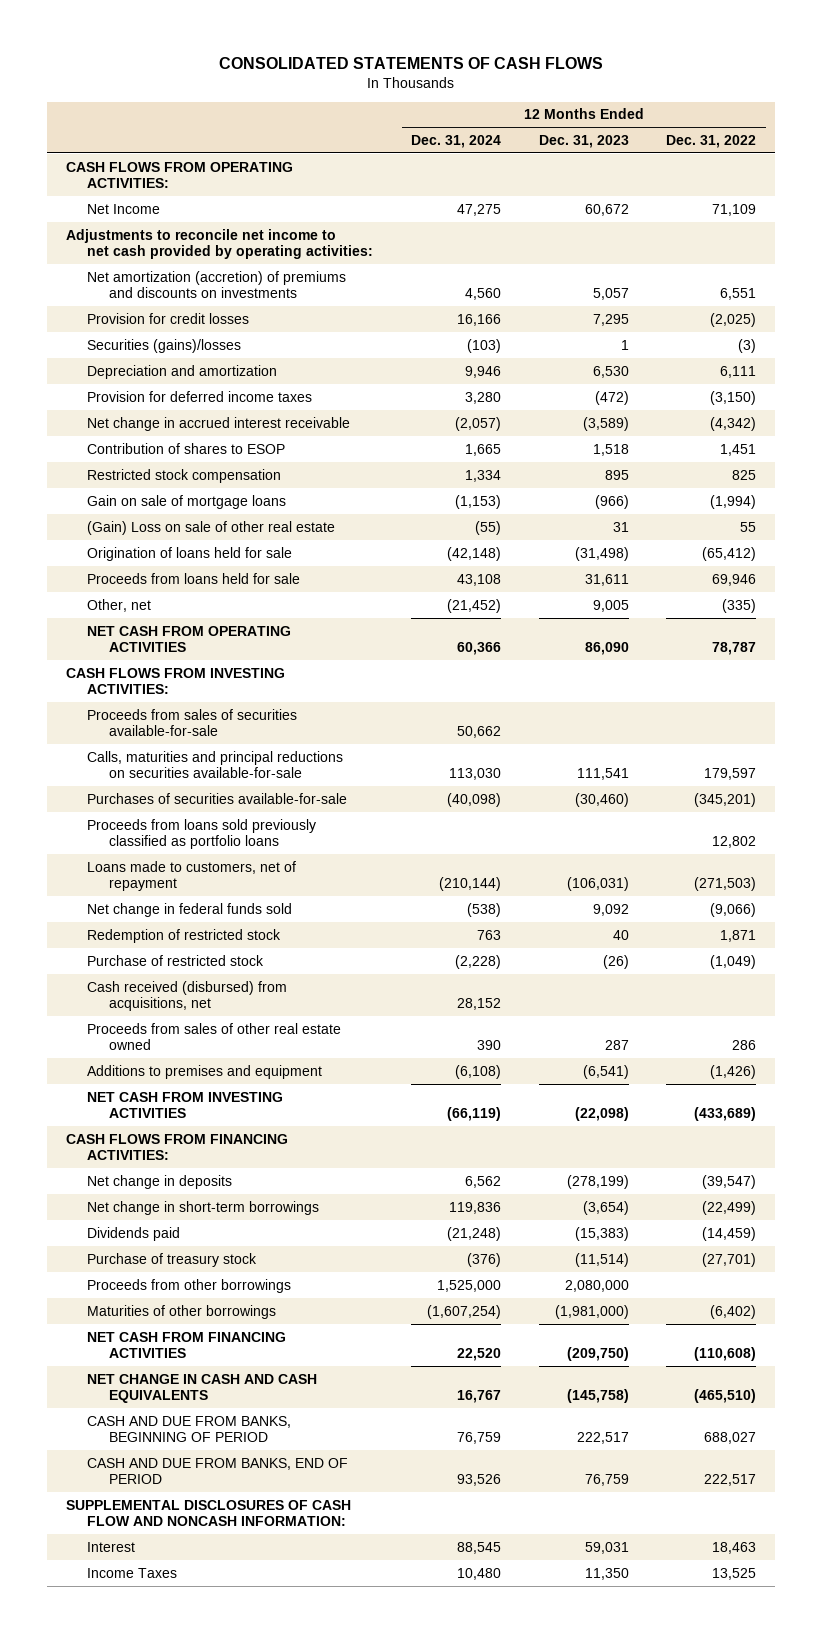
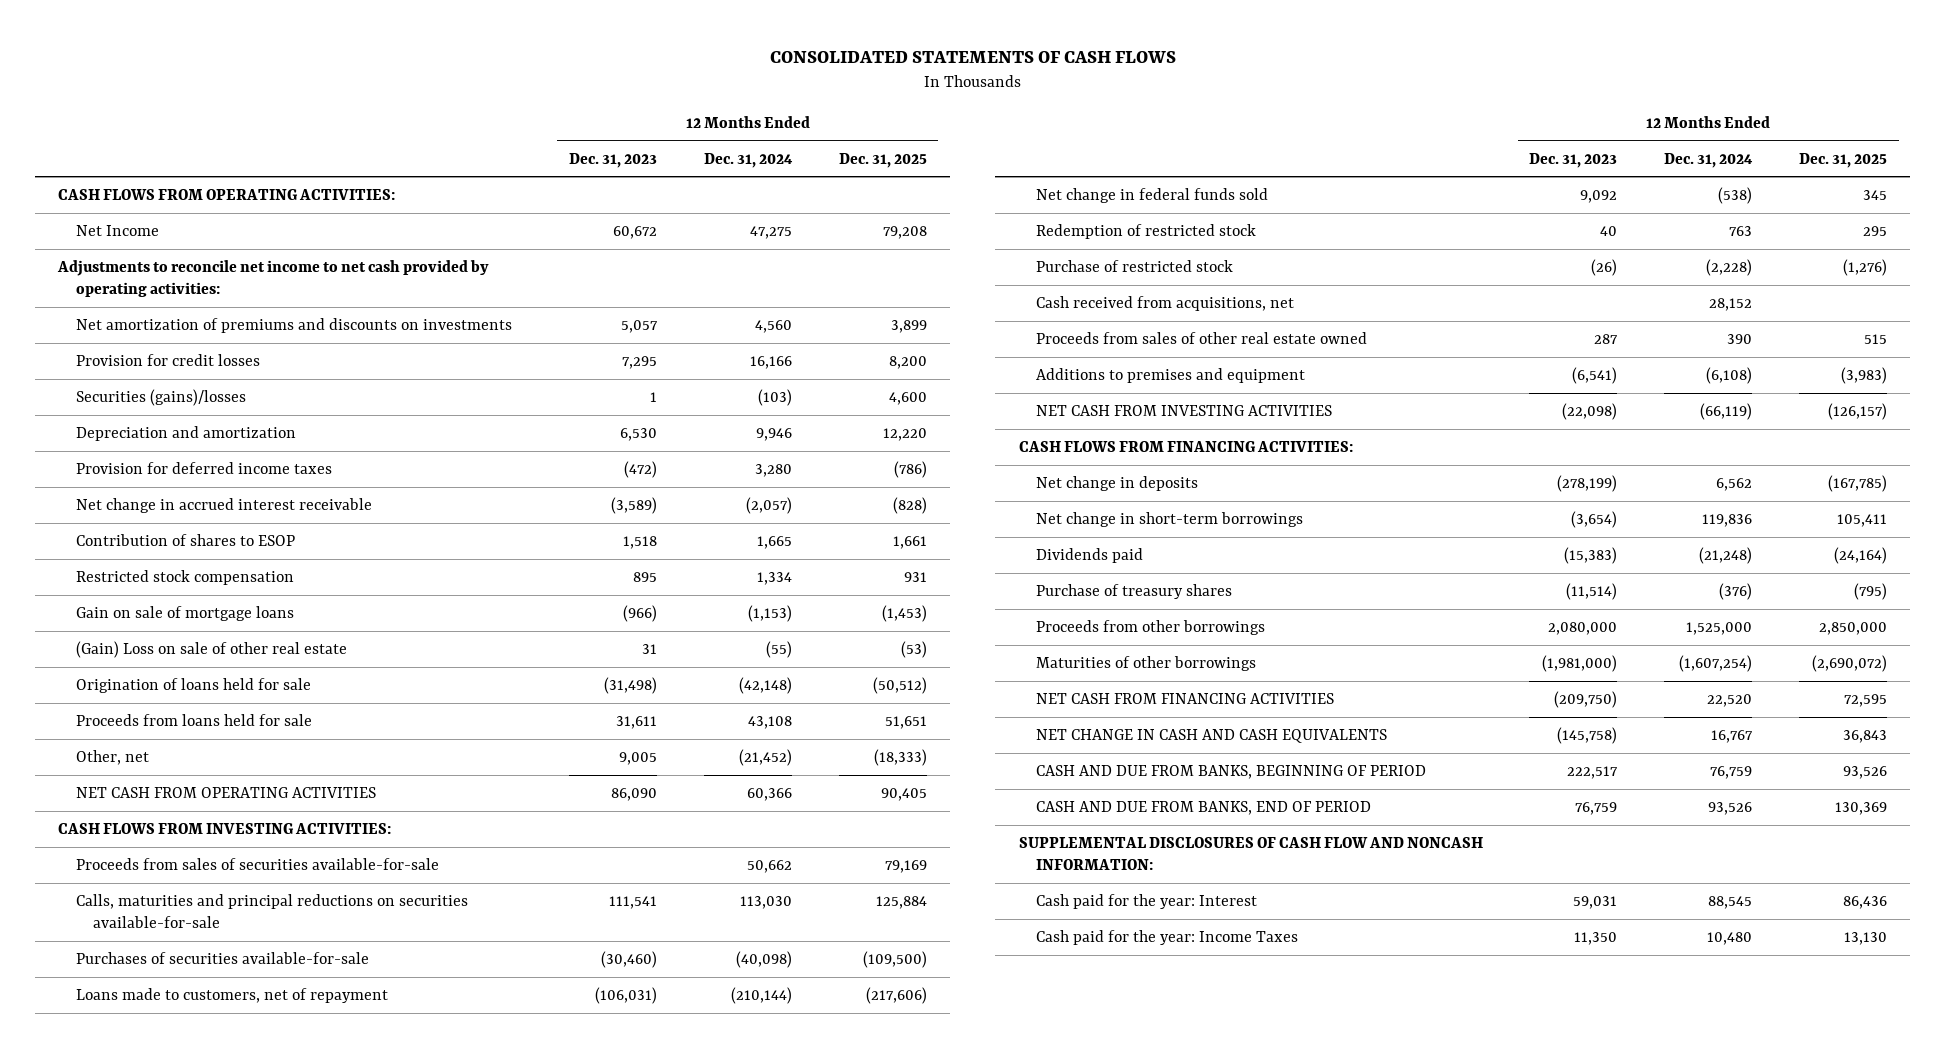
[666,135,757,149] Dec. 31, 2022 -> none
none -> [838,152,927,168] Dec. 31, 2025
[87,270,347,298] Net amortization (accretion) of premiums and discounts on investments -> [75,317,512,333] Net amortization of premiums and discounts on investments
[87,818,317,849] Proceeds from loans sold previously classified as portfolio loans -> none
[87,980,288,1011] Cash received (disbursed) from acquisitions, net -> [1035,295,1294,311] Cash received from acquisitions, net
[87,1252,258,1267] Purchase of treasury stock -> [1035,583,1232,599] Purchase of treasury shares
[87,1541,136,1552] Interest -> [1035,893,1257,909] Cash paid for the year: Interest
[87,1567,178,1578] Income Taxes -> [1035,929,1298,945] Cash paid for the year: Income Taxes

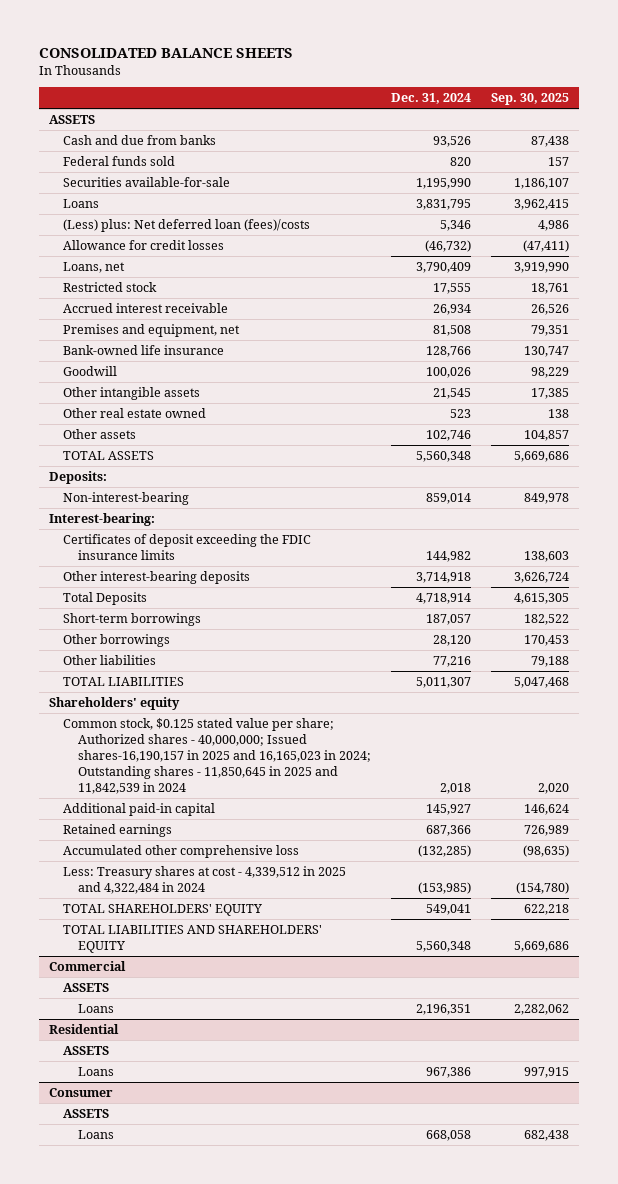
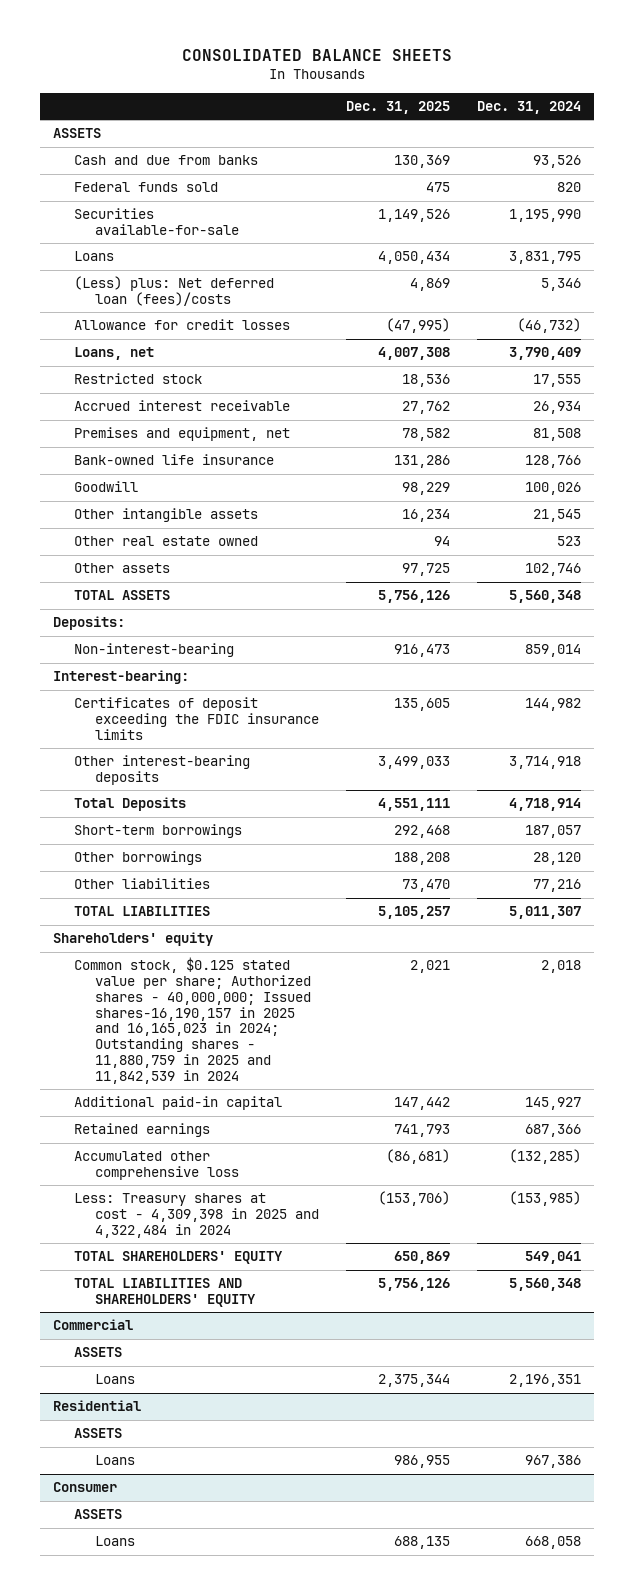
[490,93,569,106] Sep. 30, 2025 -> none
none -> [345,100,450,114] Dec. 31, 2025
[63,717,371,794] Common stock, $0.125 stated value per share; Authorized shares - 40,000,000; Issued shares-16,190,157 in 2025 and 16,165,023 in 2024; Outstanding shares - 11,850,645 in 2025 and 11,842,539 in 2024 -> [74,957,311,1084] Common stock, $0.125 stated value per share; Authorized shares - 40,000,000; Issued shares-16,190,157 in 2025 and 16,165,023 in 2024; Outstanding shares - 11,880,759 in 2025 and 11,842,539 in 2024
[63,865,347,894] Less: Treasury shares at cost - 4,339,512 in 2025 and 4,322,484 in 2024 -> [74,1193,319,1238] Less: Treasury shares at cost - 4,309,398 in 2025 and 4,322,484 in 2024

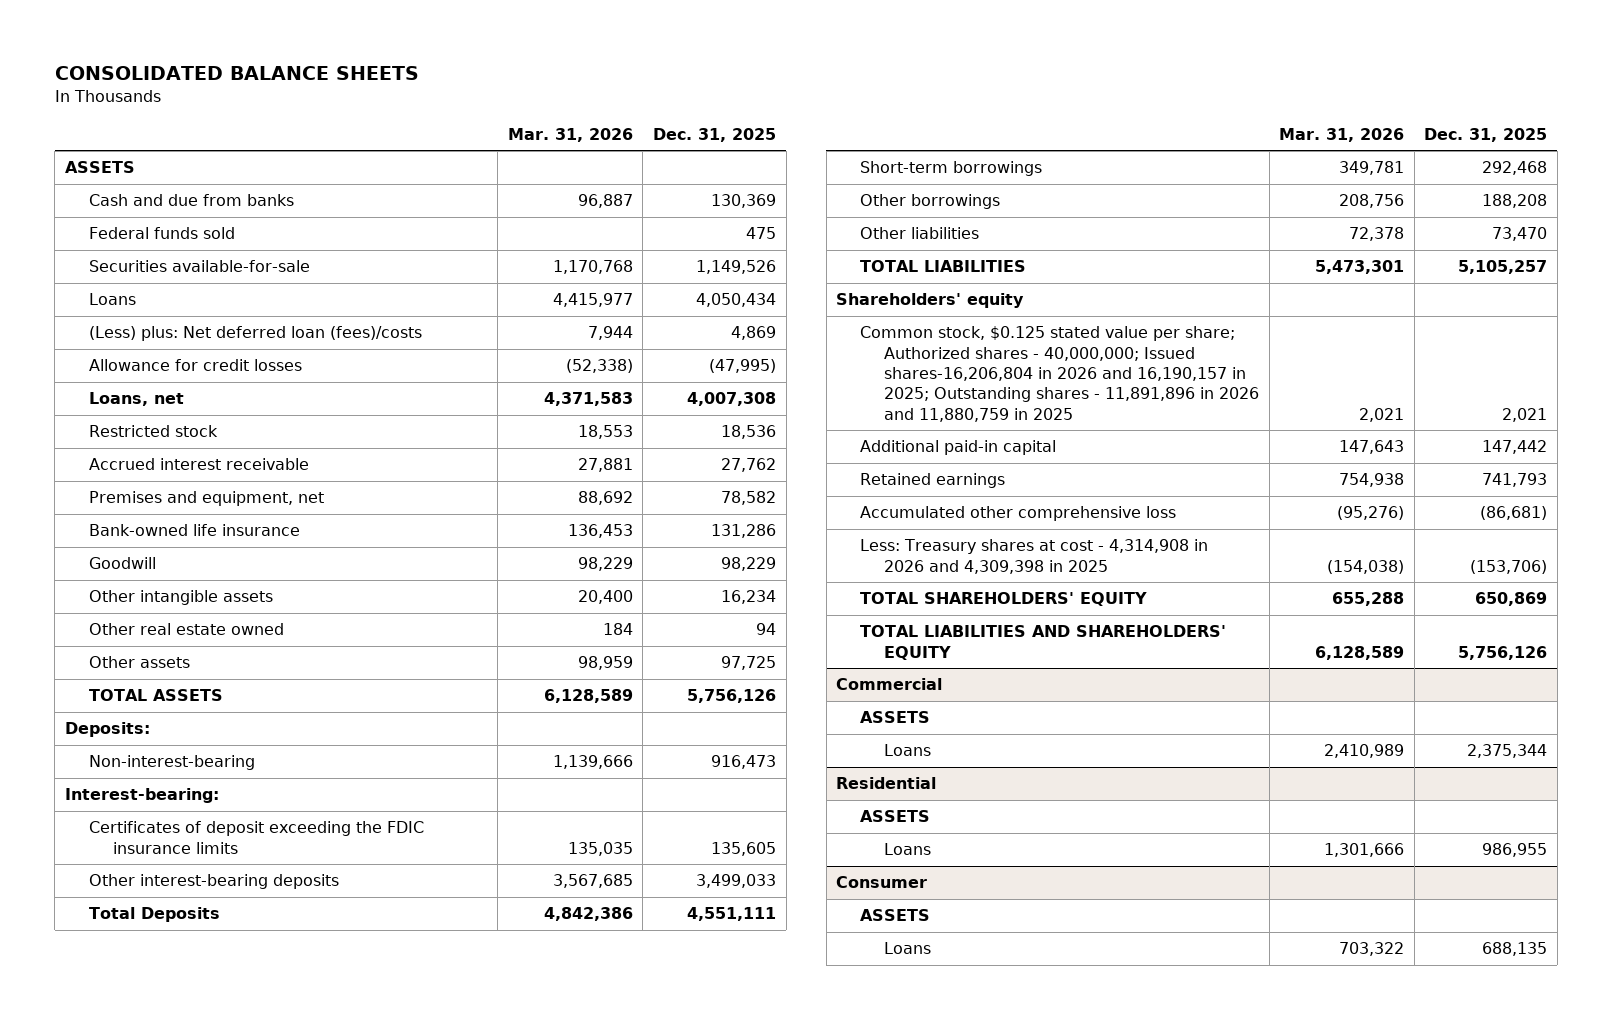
[476,100,581,114] Dec. 31, 2024 -> none
none -> [507,127,633,142] Mar. 31, 2026
[74,957,311,1084] Common stock, $0.125 stated value per share; Authorized shares - 40,000,000; Issued shares-16,190,157 in 2025 and 16,165,023 in 2024; Outstanding shares - 11,880,759 in 2025 and 11,842,539 in 2024 -> [860,326,1260,422] Common stock, $0.125 stated value per share; Authorized shares - 40,000,000; Issued shares-16,206,804 in 2026 and 16,190,157 in 2025; Outstanding shares - 11,891,896 in 2026 and 11,880,759 in 2025
[74,1193,319,1238] Less: Treasury shares at cost - 4,309,398 in 2025 and 4,322,484 in 2024 -> [860,539,1209,574] Less: Treasury shares at cost - 4,314,908 in 2026 and 4,309,398 in 2025

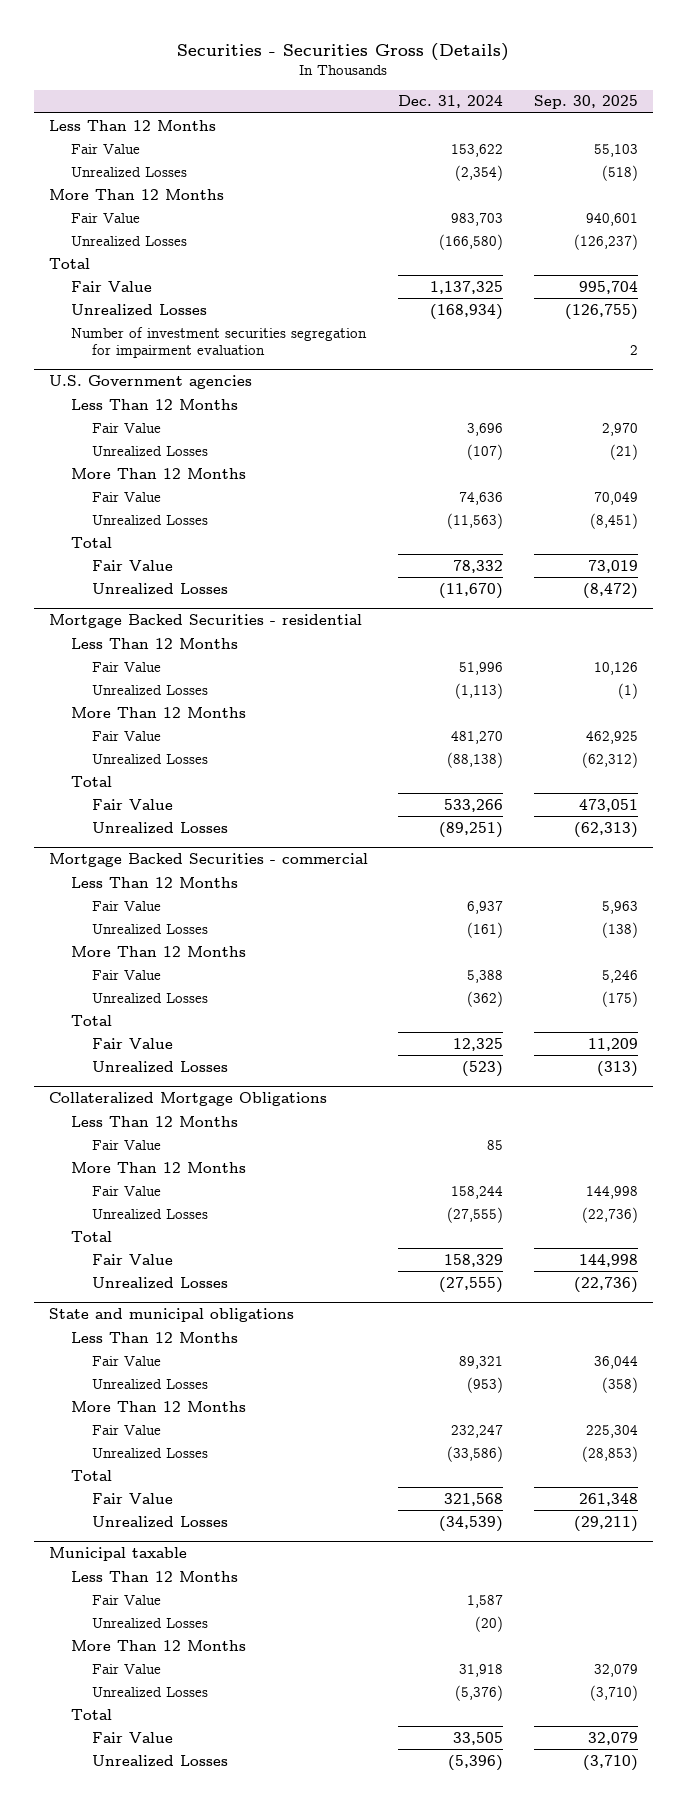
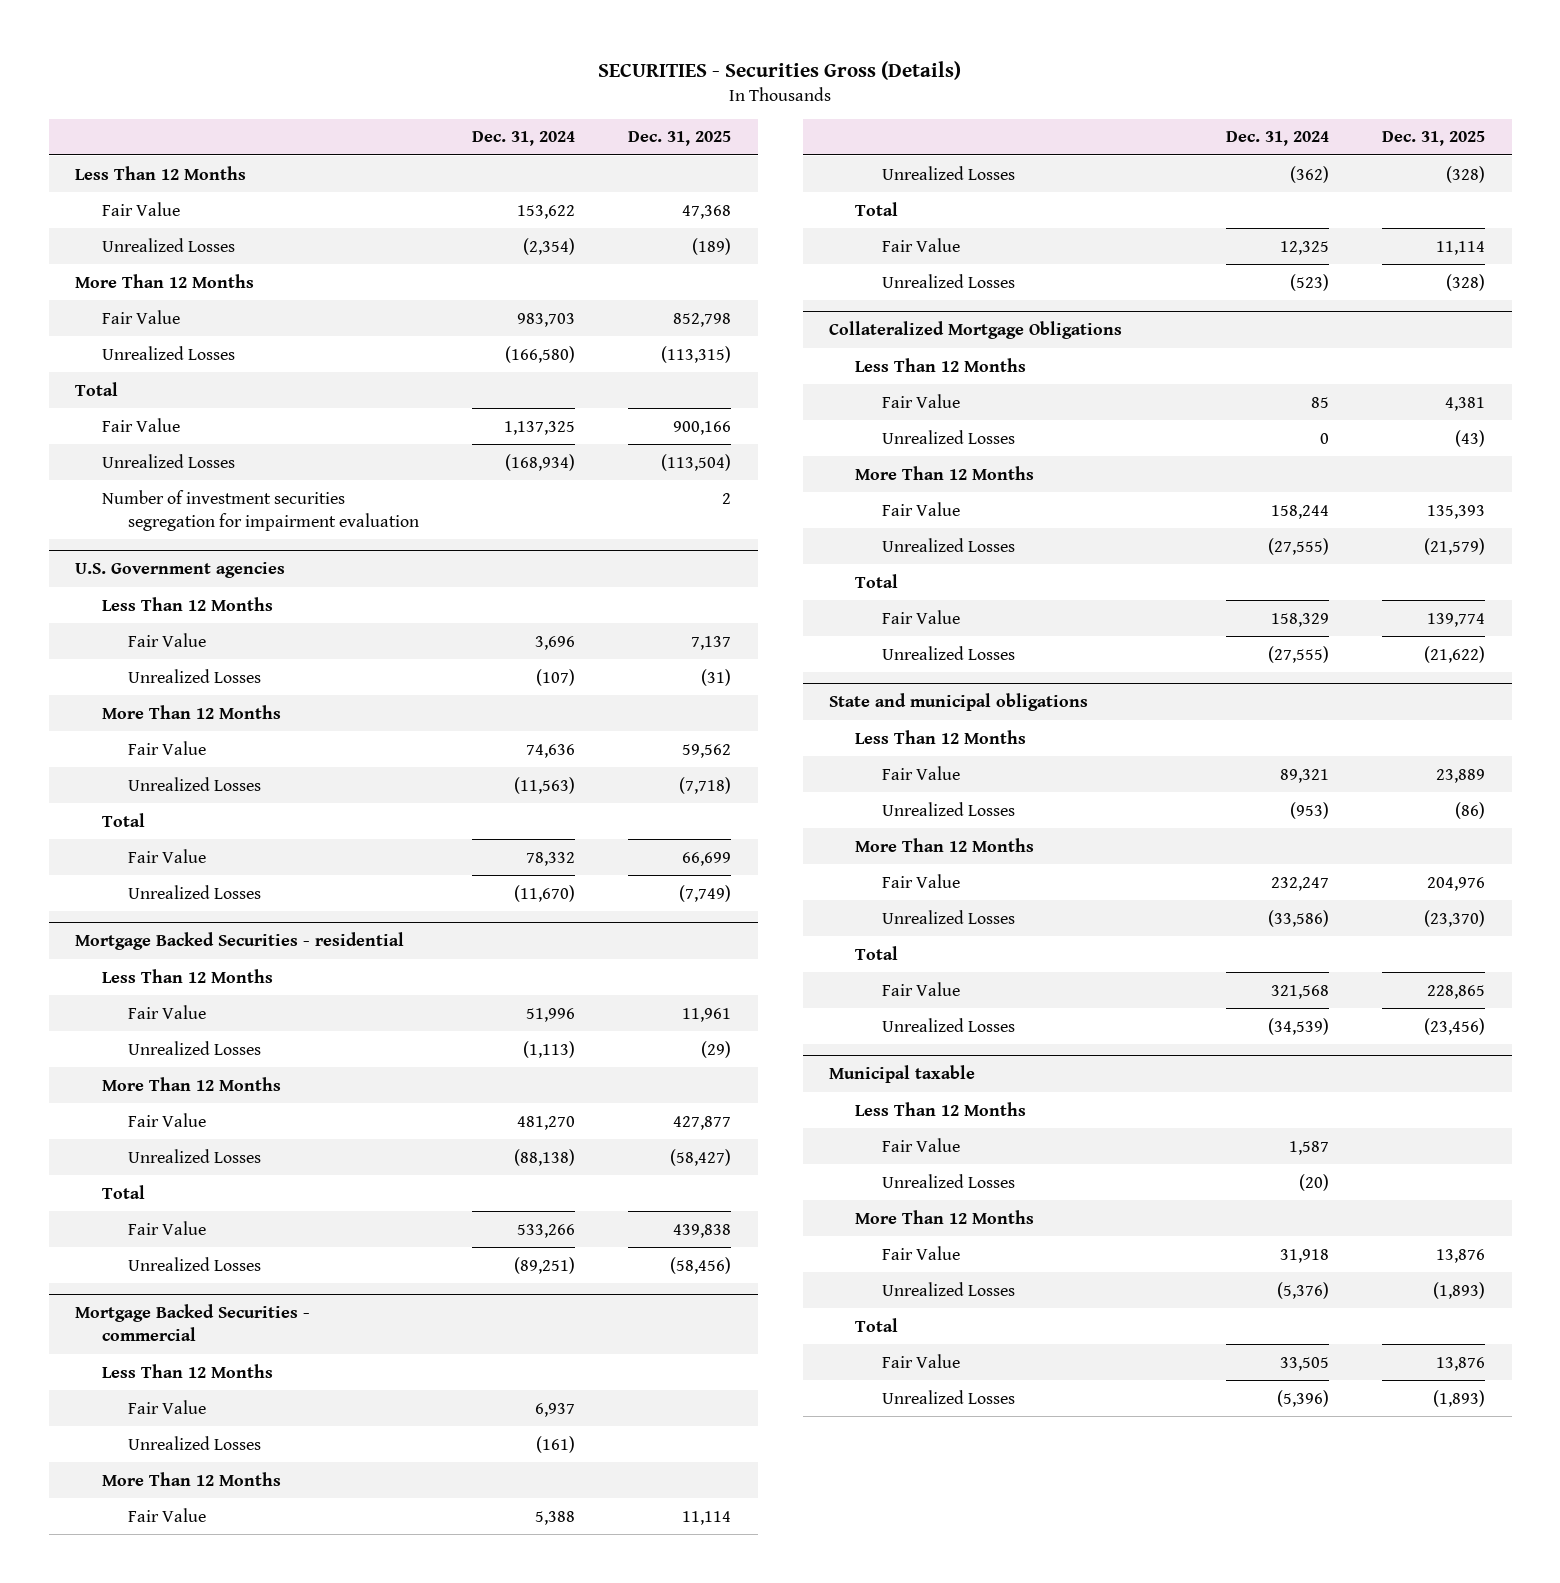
[177,42,510,61] Securities - Securities Gross (Details) -> [598,60,962,80] SECURITIES - Securities Gross (Details)
[533,95,638,110] Sep. 30, 2025 -> none
none -> [628,131,732,147] Dec. 31, 2025
none -> [881,429,1015,444] Unrealized Losses

